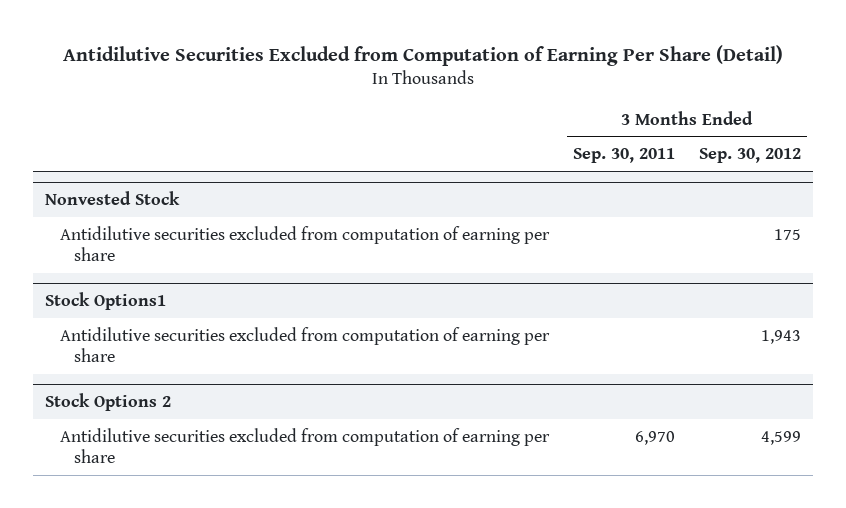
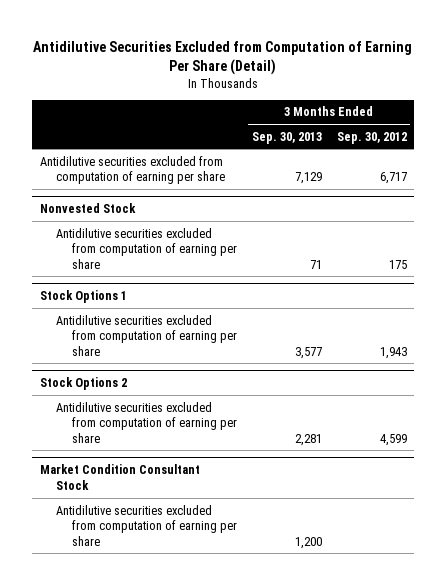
[572,148,675,164] Sep. 30, 2011 -> none
none -> [251,131,322,144] Sep. 30, 2013
none -> [39,155,225,185] Antidilutive securities excluded from computation of earning per share
[45,292,167,311] Stock Options1 -> none
none -> [39,290,127,304] Stock Options 1
none -> [39,464,200,490] Market Condition Consultant Stock
none -> [55,504,238,546] Antidilutive securities excluded from computation of earning per share

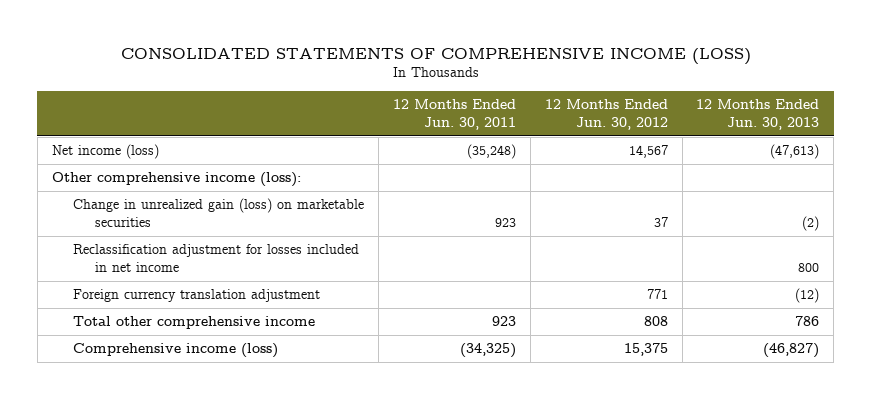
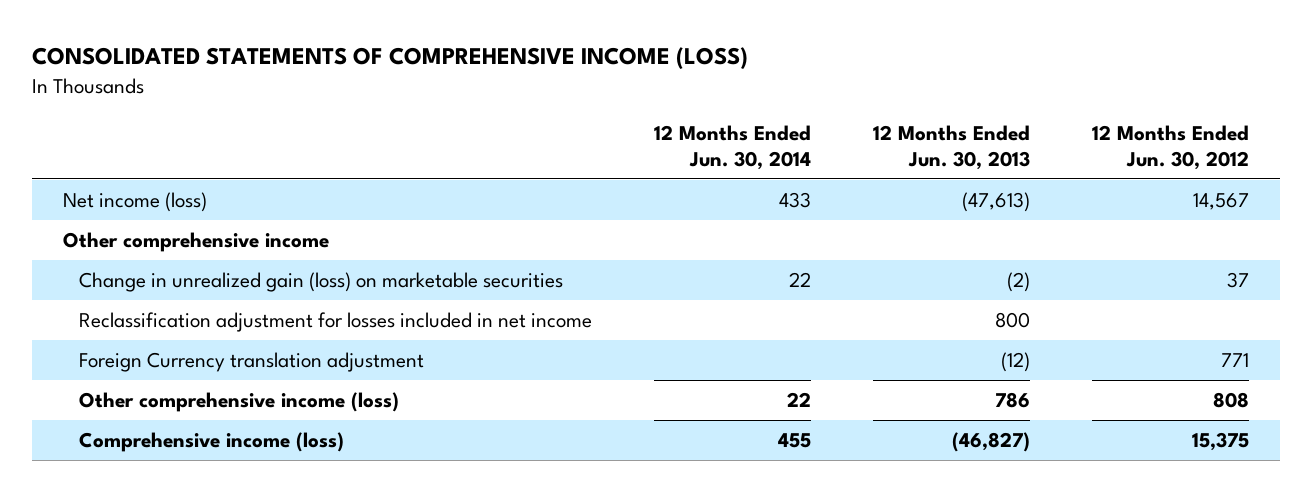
[392,99,516,131] 12 Months Ended Jun. 30, 2011 -> none
none -> [653,125,811,171] 12 Months Ended Jun. 30, 2014
[51,172,301,188] Other comprehensive income (loss): -> [62,231,329,252] Other comprehensive income
[73,289,321,303] Foreign currency translation adjustment -> [78,351,424,372] Foreign Currency translation adjustment
[73,316,316,330] Total other comprehensive income -> [78,391,399,412] Other comprehensive income (loss)

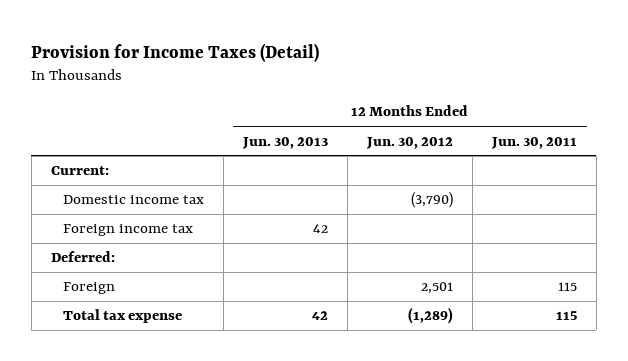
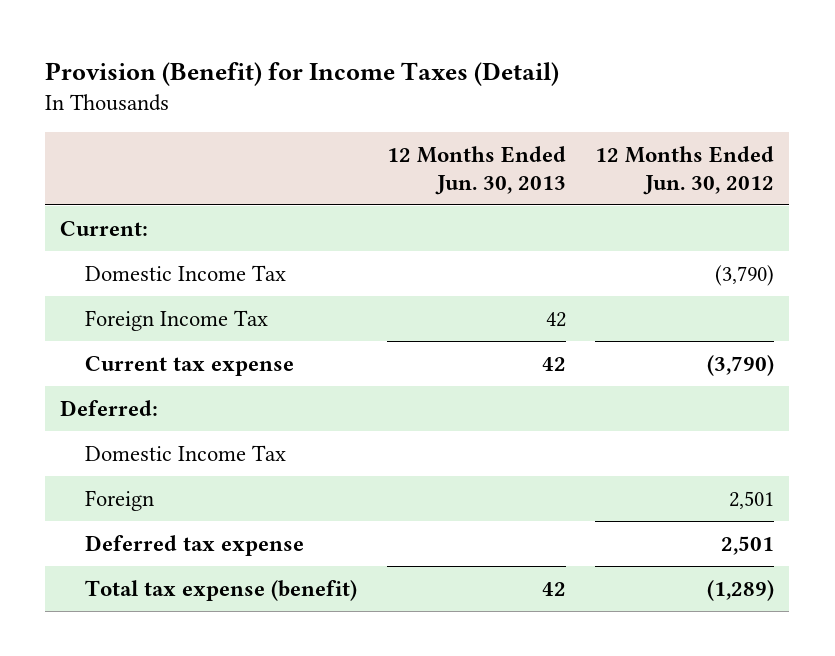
[31,42,320,62] Provision for Income Taxes (Detail) -> [45,61,560,86] Provision (Benefit) for Income Taxes (Detail)
[490,136,577,149] Jun. 30, 2011 -> none
[62,195,204,205] Domestic income tax -> [85,264,287,281] Domestic Income Tax
[62,224,193,237] Foreign income tax -> [85,309,269,331] Foreign Income Tax
none -> [85,355,295,376] Current tax expense
none -> [85,444,287,461] Domestic Income Tax
none -> [85,534,305,556] Deferred tax expense
[62,309,182,324] Total tax expense -> [85,579,358,601] Total tax expense (benefit)

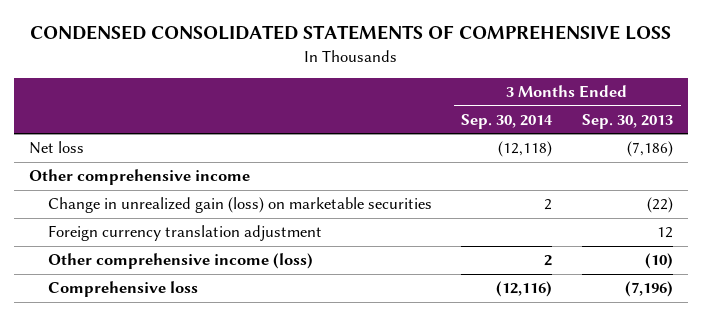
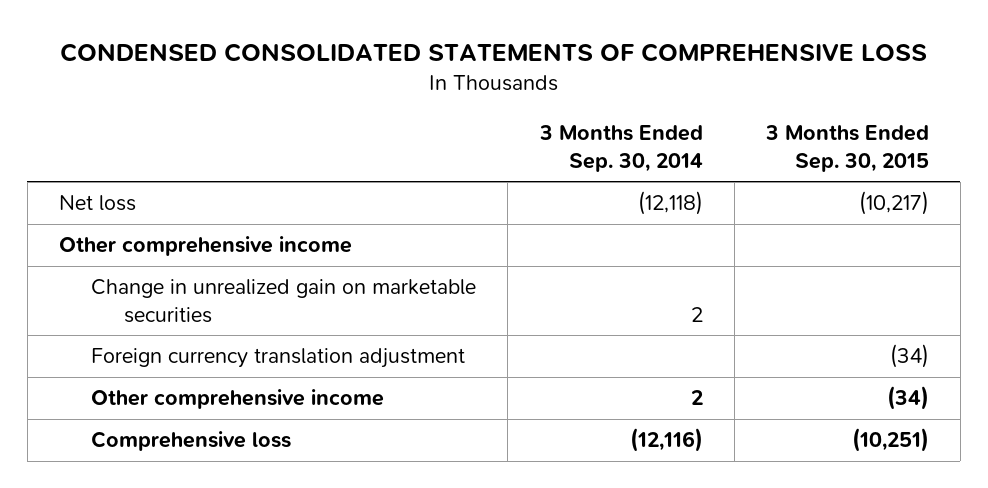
[582,113,674,129] Sep. 30, 2013 -> none
none -> [764,125,929,172] 3 Months Ended Sep. 30, 2015
[47,197,432,214] Change in unrealized gain (loss) on marketable securities -> [91,279,477,323] Change in unrealized gain on marketable securities
[47,253,313,270] Other comprehensive income (loss) -> [91,389,385,410] Other comprehensive income

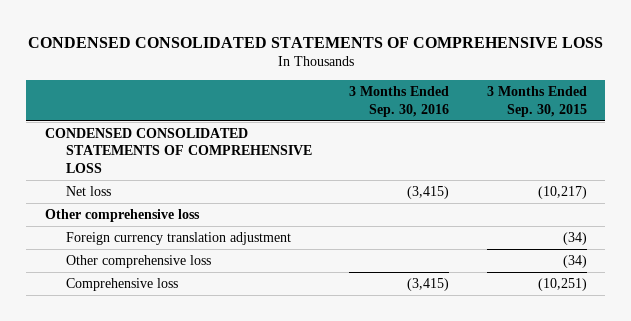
[538,125,703,172] 3 Months Ended Sep. 30, 2014 -> none
none -> [349,86,450,117] 3 Months Ended Sep. 30, 2016
none -> [44,128,312,173] CONDENSED CONSOLIDATED STATEMENTS OF COMPREHENSIVE LOSS
[91,279,477,323] Change in unrealized gain on marketable securities -> none
[58,236,352,257] Other comprehensive income -> [44,209,200,223] Other comprehensive loss
[91,389,385,410] Other comprehensive income -> [65,255,211,269] Other comprehensive loss

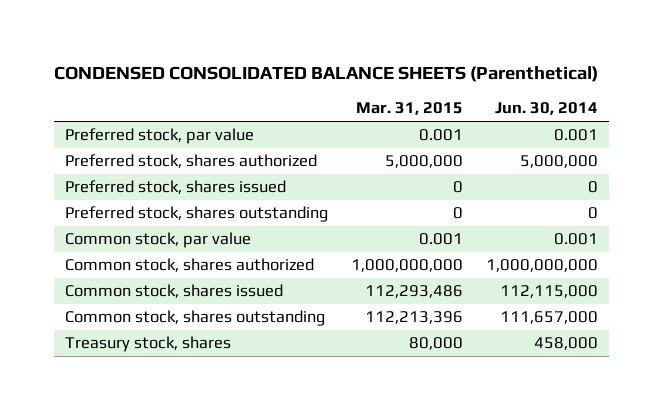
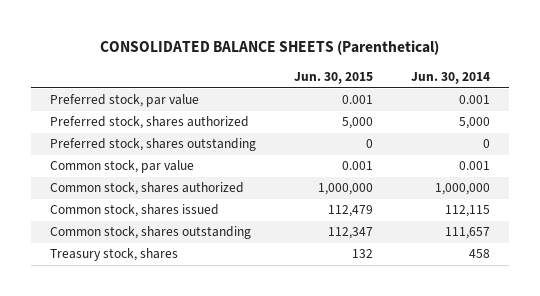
[53,65,598,82] CONDENSED CONSOLIDATED BALANCE SHEETS (Parenthetical) -> [99,40,439,56] CONSOLIDATED BALANCE SHEETS (Parenthetical)
[356,102,464,116] Mar. 31, 2015 -> none
none -> [293,72,373,85] Jun. 30, 2015
[65,180,287,195] Preferred stock, shares issued -> none
[519,155,598,169] 5,000,000 -> [458,117,490,130] 5,000
[485,259,598,273] 1,000,000,000 -> [434,183,490,196] 1,000,000
[499,285,598,299] 112,115,000 -> [444,205,490,218] 112,115
[499,311,598,325] 111,657,000 -> [444,227,490,240] 111,657
[533,337,598,351] 458,000 -> [468,249,490,259] 458

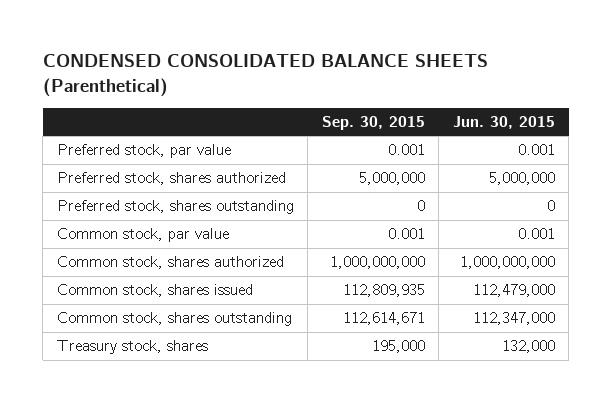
[99,40,439,56] CONSOLIDATED BALANCE SHEETS (Parenthetical) -> [42,54,488,97] CONDENSED CONSOLIDATED BALANCE SHEETS (Parenthetical)
[410,72,490,85] Jun. 30, 2014 -> none
none -> [321,116,425,131] Sep. 30, 2015
[341,117,373,130] 5,000 -> [488,172,555,186] 5,000,000
[317,183,373,196] 1,000,000 -> [459,256,555,270] 1,000,000,000
[327,205,373,218] 112,479 -> [472,284,555,298] 112,479,000
[327,227,373,240] 112,347 -> [472,312,555,326] 112,347,000
[351,249,373,259] 132 -> [501,340,555,354] 132,000

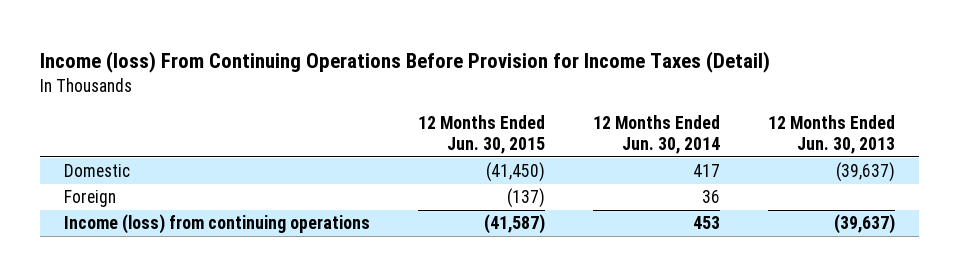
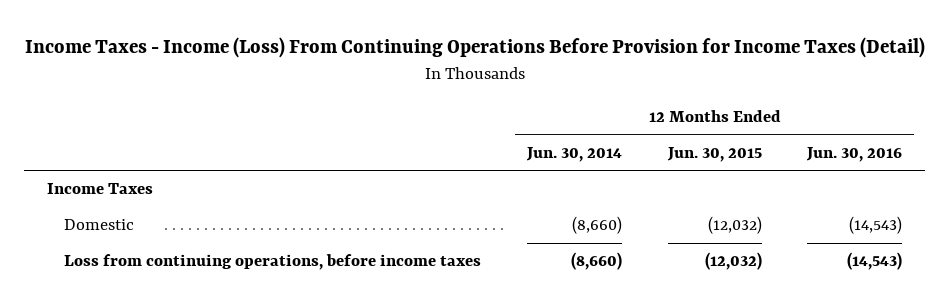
[40,50,771,73] Income (loss) From Continuing Operations Before Provision for Income Taxes (Detail) -> [24,37,925,59] Income Taxes - Income (Loss) From Continuing Operations Before Provision for Income Taxes (Detail)
[768,114,896,155] 12 Months Ended Jun. 30, 2013 -> none
none -> [806,146,903,162] Jun. 30, 2016
[64,190,117,208] Foreign -> none
none -> [46,183,153,195] Income Taxes
[486,162,546,183] (41,450) -> [707,216,762,235] (12,032)
[693,164,721,178] 417 -> [571,216,622,235] (8,660)
[64,214,371,235] Income (loss) from continuing operations -> [64,254,482,271] Loss from continuing operations, before income taxes
[484,214,546,235] (41,587) -> [704,252,762,271] (12,032)
[693,216,721,230] 453 -> [570,252,622,271] (8,660)

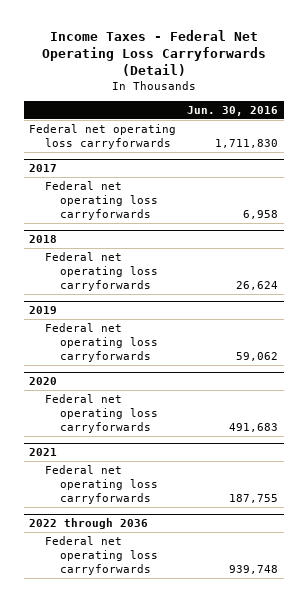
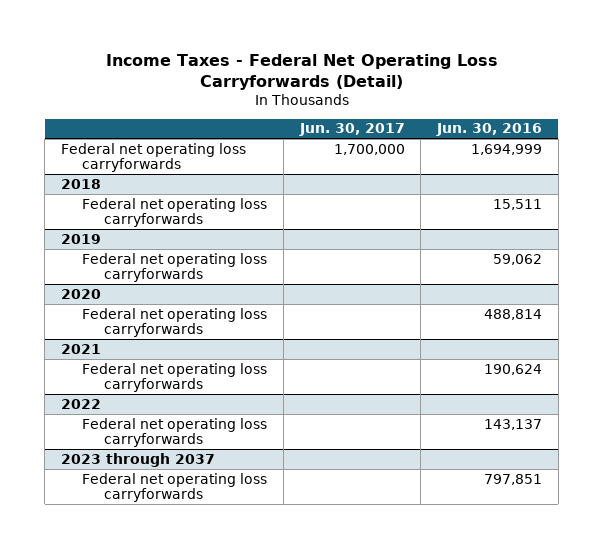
none -> [298,123,405,137] Jun. 30, 2017
[29,163,58,172] 2017 -> none
[44,180,159,221] Federal net operating loss carryforwards -> none
[215,139,279,149] 1,711,830 -> [471,143,543,155] 1,694,999
[236,281,279,291] 26,624 -> [493,198,543,210] 15,511
[229,423,279,433] 491,683 -> [484,308,543,320] 488,814
[29,517,149,529] 2022 through 2036 -> none
[229,494,279,504] 187,755 -> [484,363,543,375] 190,624
none -> [61,398,102,409] 2022
[229,565,279,575] 939,748 -> [484,418,543,430] 143,137
none -> [61,452,216,467] 2023 through 2037
none -> [82,472,268,503] Federal net operating loss carryforwards

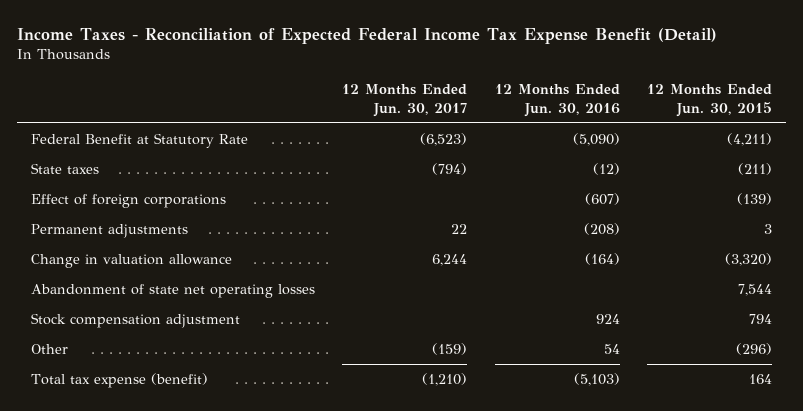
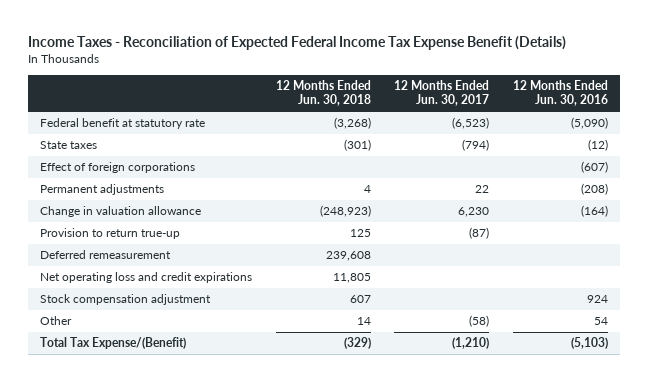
[17,27,718,44] Income Taxes - Reconciliation of Expected Federal Income Tax Expense Benefit (Detail) -> [27,35,566,50] Income Taxes - Reconciliation of Expected Federal Income Tax Expense Benefit (Details)
[647,84,773,117] 12 Months Ended Jun. 30, 2015 -> none
none -> [275,80,371,107] 12 Months Ended Jun. 30, 2018
[31,133,249,149] Federal Benefit at Statutory Rate -> [39,118,205,130] Federal benefit at statutory rate
[31,284,316,299] Abandonment of state net operating losses -> none
[432,254,468,267] 6,244 -> [458,207,490,218] 6,230
none -> [39,228,180,240] Provision to return true-up
none -> [39,250,171,260] Deferred remeasurement
none -> [39,272,252,284] Net operating loss and credit expirations
[432,343,468,356] (159) -> [469,315,490,328] (58)
[31,373,209,389] Total tax expense (benefit) -> [39,337,186,350] Total Tax Expense/(Benefit)

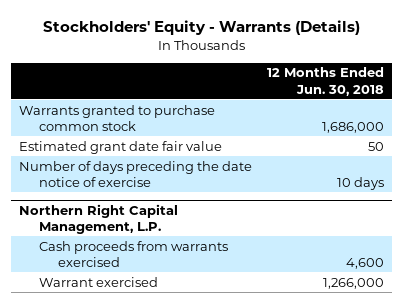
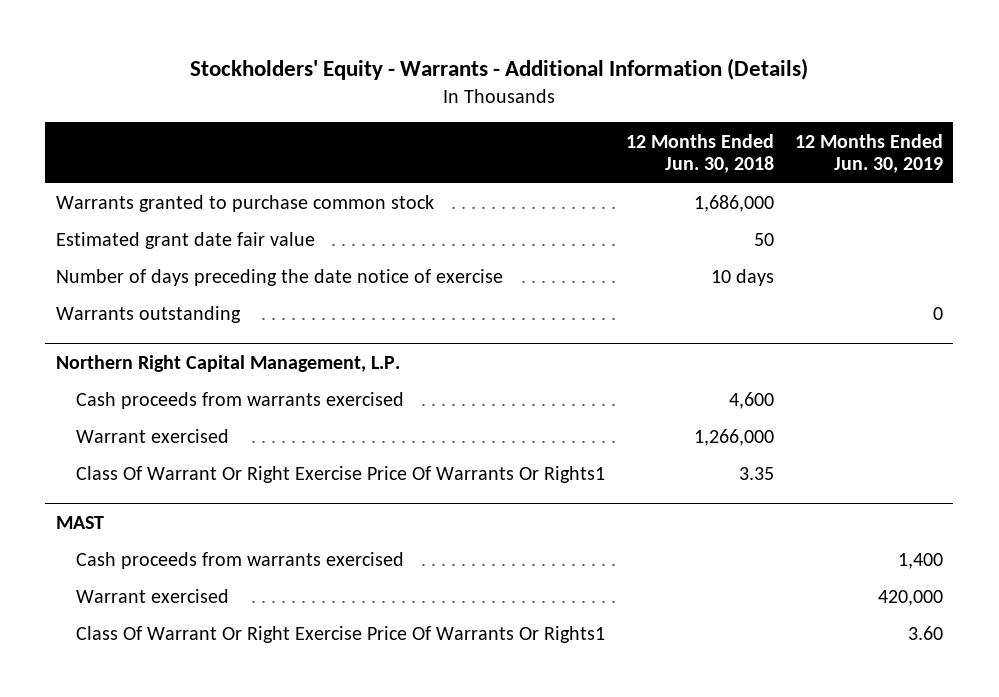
[42,19,360,35] Stockholders' Equity - Warrants (Details) -> [190,58,809,81] Stockholders' Equity - Warrants - Additional Information (Details)
none -> [795,133,944,174] 12 Months Ended Jun. 30, 2019
none -> [55,306,241,324] Warrants outstanding
none -> [76,466,606,484] Class Of Warrant Or Right Exercise Price Of Warrants Or Rights1
none -> [55,515,104,529] MAST
none -> [76,552,405,570] Cash proceeds from warrants exercised
none -> [76,589,230,604] Warrant exercised
none -> [76,626,606,644] Class Of Warrant Or Right Exercise Price Of Warrants Or Rights1

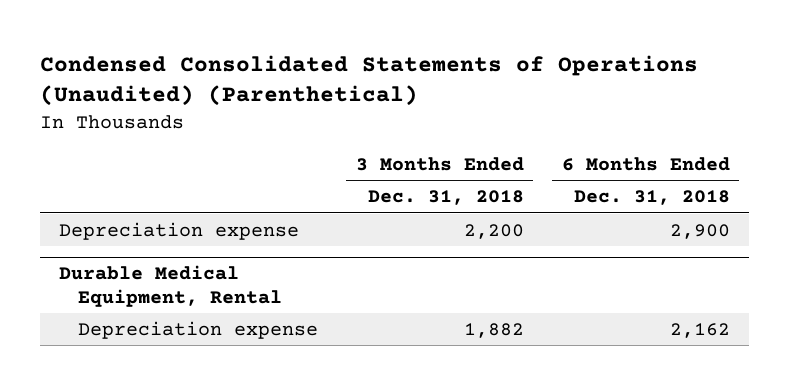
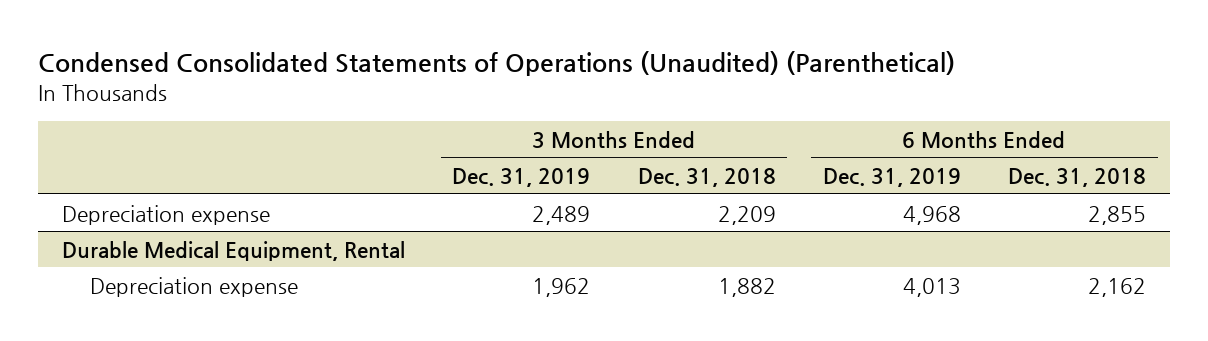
none -> [452,168,591,188] Dec. 31, 2019
none -> [822,168,961,188] Dec. 31, 2019
[463,223,524,239] 2,200 -> [717,205,776,225] 2,209
[669,223,730,239] 2,900 -> [1088,205,1147,225] 2,855

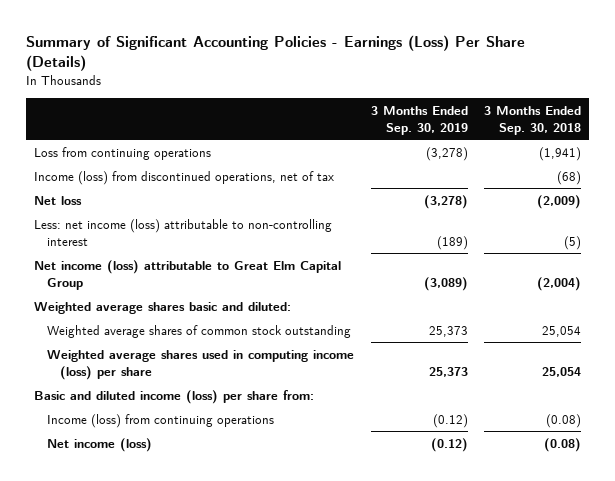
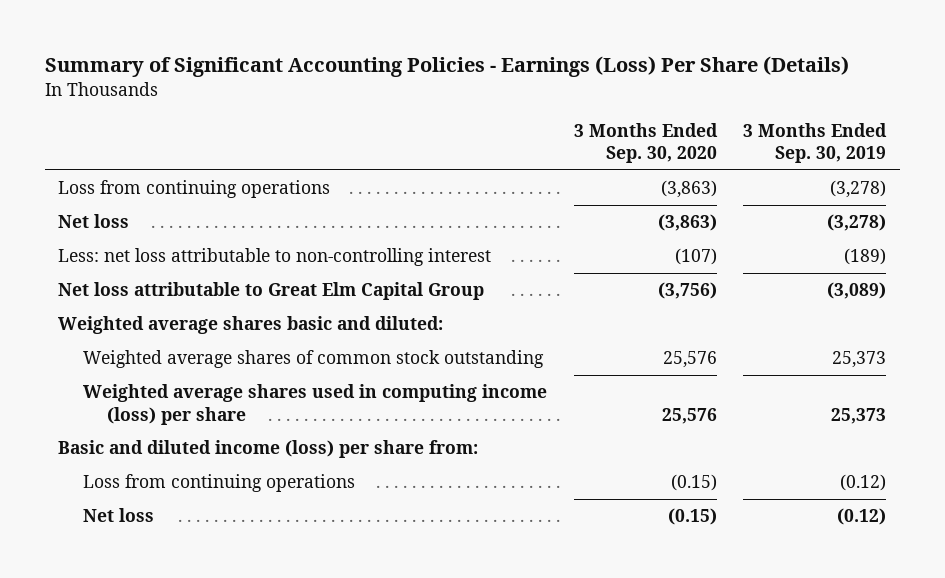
[484,106,582,136] 3 Months Ended Sep. 30, 2018 -> none
none -> [573,122,718,164] 3 Months Ended Sep. 30, 2020
[34,170,335,185] Income (loss) from discontinued operations, net of tax -> none
[34,218,333,246] Less: net income (loss) attributable to non-controlling interest -> [58,248,492,267] Less: net loss attributable to non-controlling interest
[34,259,342,290] Net income (loss) attributable to Great Elm Capital Group -> [58,282,485,301] Net loss attributable to Great Elm Capital Group
[47,413,275,428] Income (loss) from continuing operations -> [82,474,355,493] Loss from continuing operations
[47,437,153,452] Net income (loss) -> [82,508,154,523] Net loss

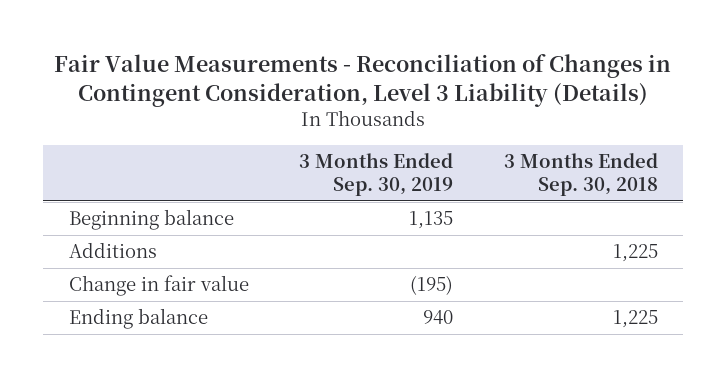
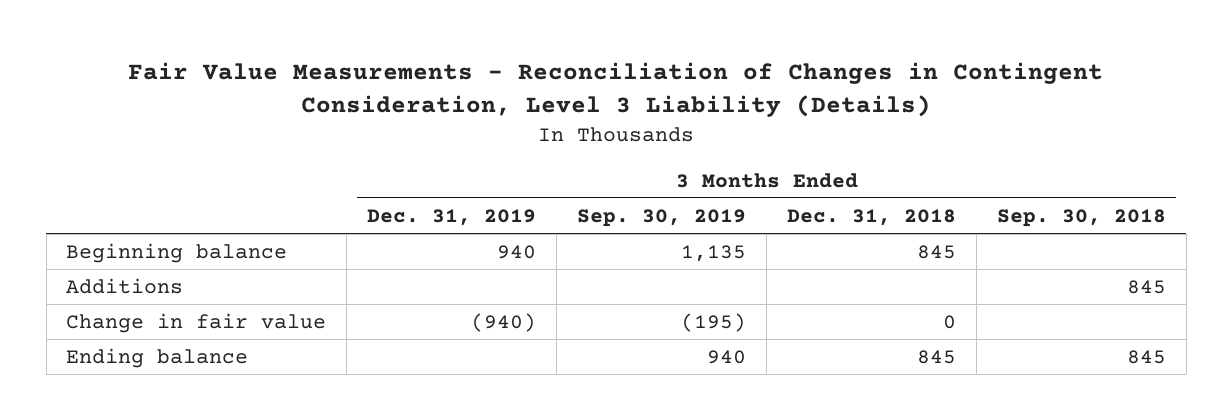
none -> [367,208,537,226] Dec. 31, 2019
none -> [787,208,957,226] Dec. 31, 2018
[612,244,658,263] 1,225 -> [1126,279,1166,294] 845
[612,310,658,329] 1,225 -> [1126,349,1166,364] 845

